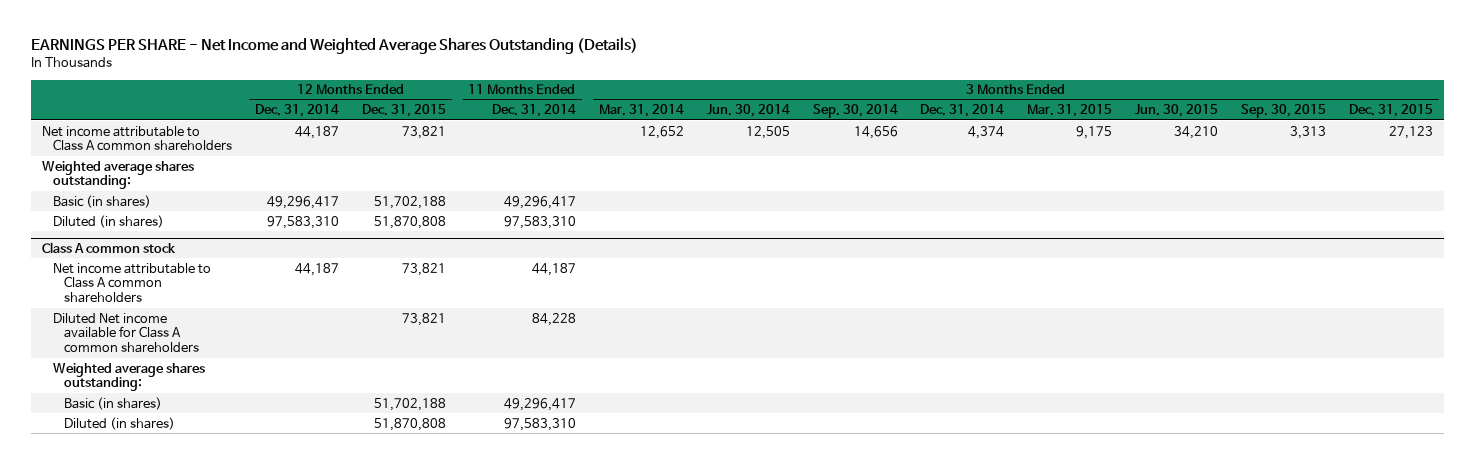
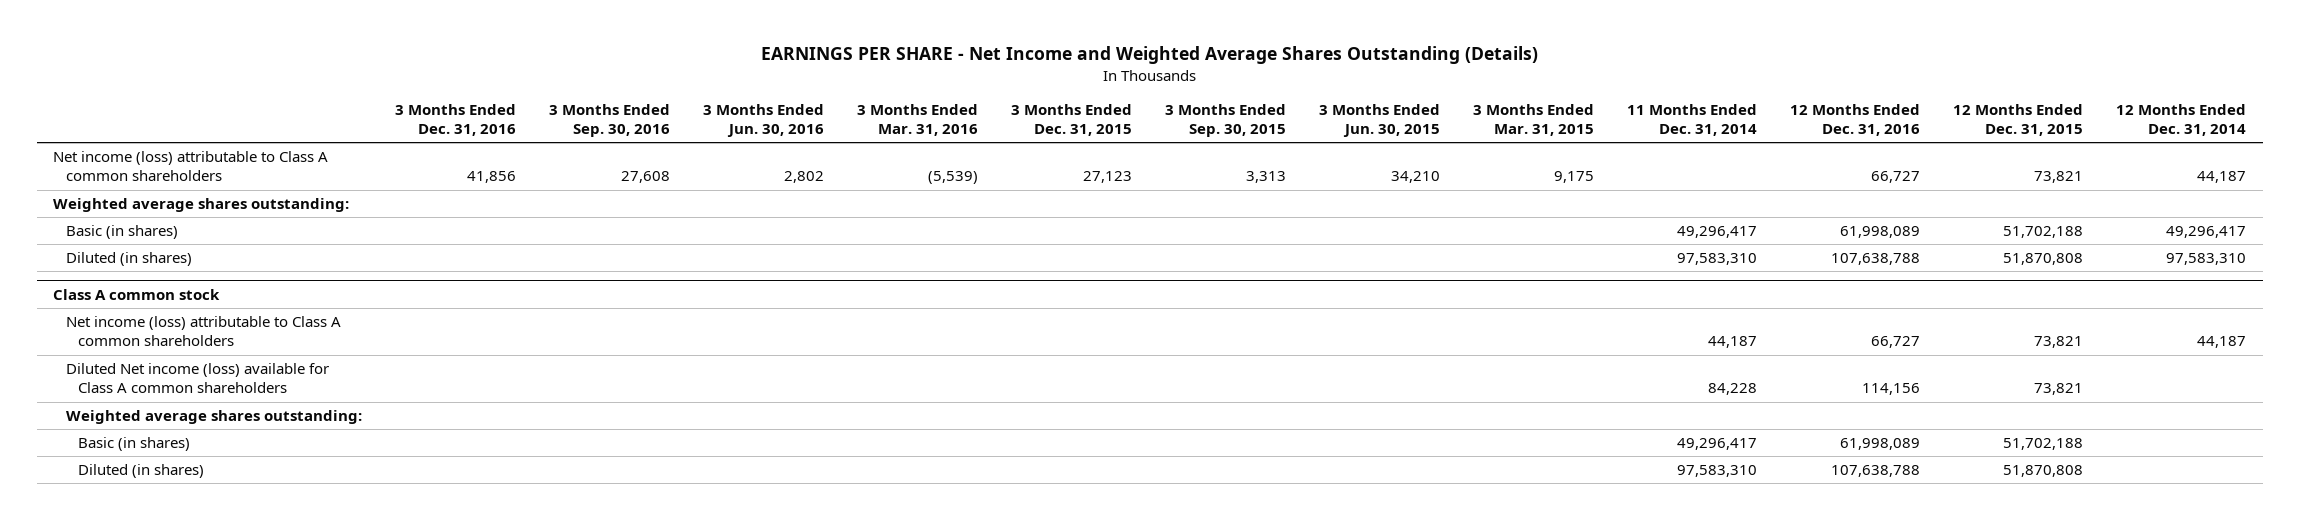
[598,104,684,118] Mar. 31, 2014 -> none
[706,104,790,118] Jun. 30, 2014 -> none
[812,104,898,119] Sep. 30, 2014 -> none
[920,104,1005,118] Dec. 31, 2014 -> none
none -> [394,103,516,137] 3 Months Ended Dec. 31, 2016
none -> [548,103,670,138] 3 Months Ended Sep. 30, 2016
none -> [702,103,824,138] 3 Months Ended Jun. 30, 2016
none -> [856,103,978,137] 3 Months Ended Mar. 31, 2016
none -> [1790,103,1921,137] 12 Months Ended Dec. 31, 2016
[42,125,233,152] Net income attributable to Class A common shareholders -> [53,150,329,182] Net income (loss) attributable to Class A common shareholders
[53,262,212,303] Net income attributable to Class A common shareholders -> [65,315,341,347] Net income (loss) attributable to Class A common shareholders
[53,312,200,353] Diluted Net income available for Class A common shareholders -> [65,362,329,394] Diluted Net income (loss) available for Class A common shareholders

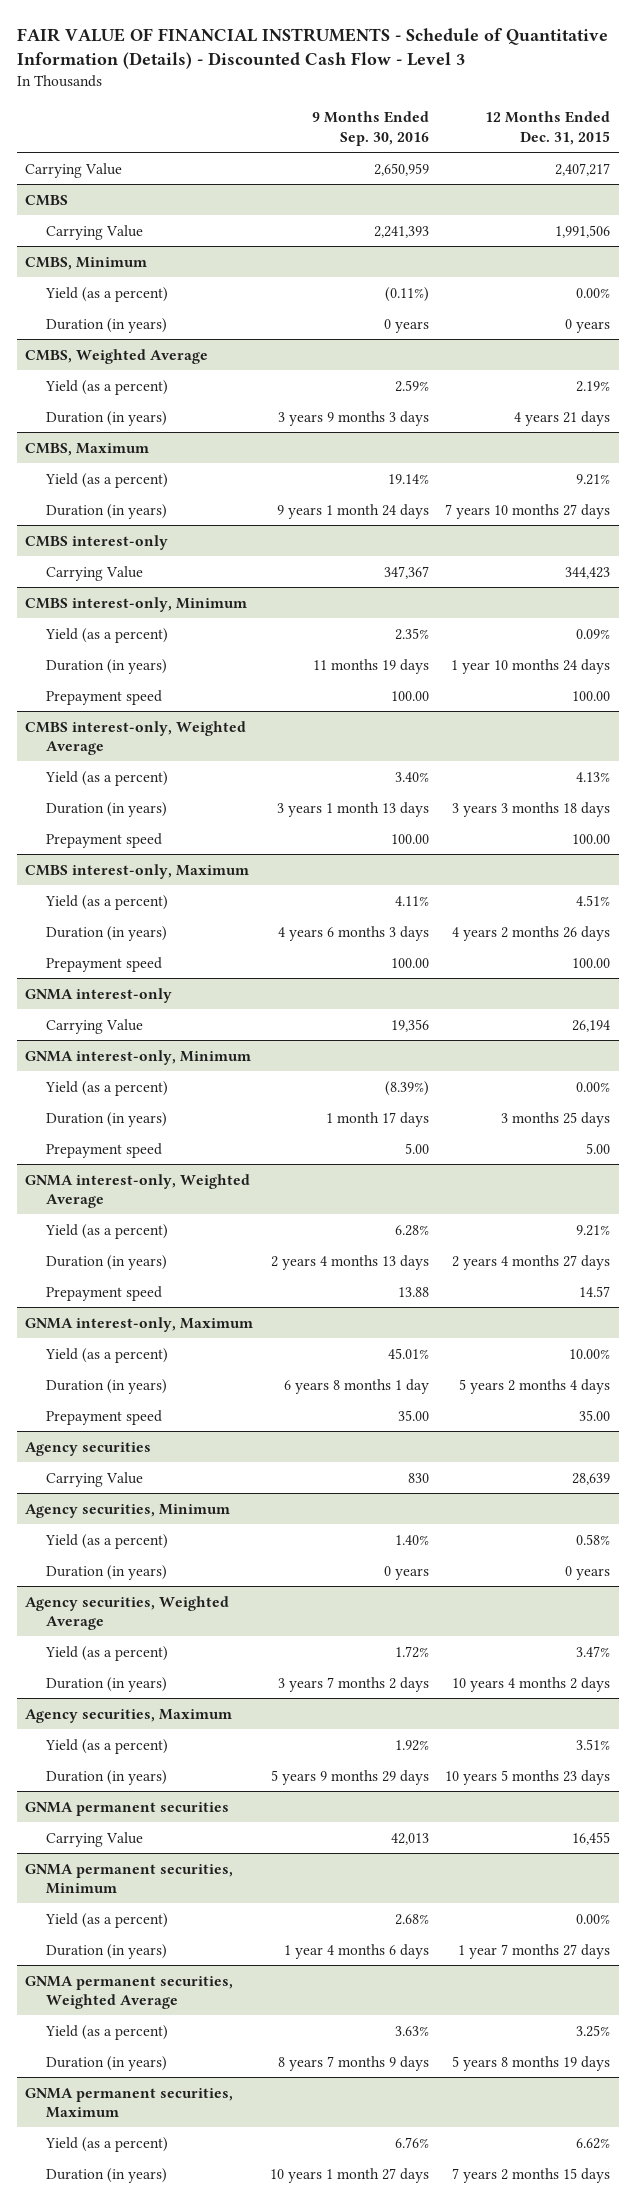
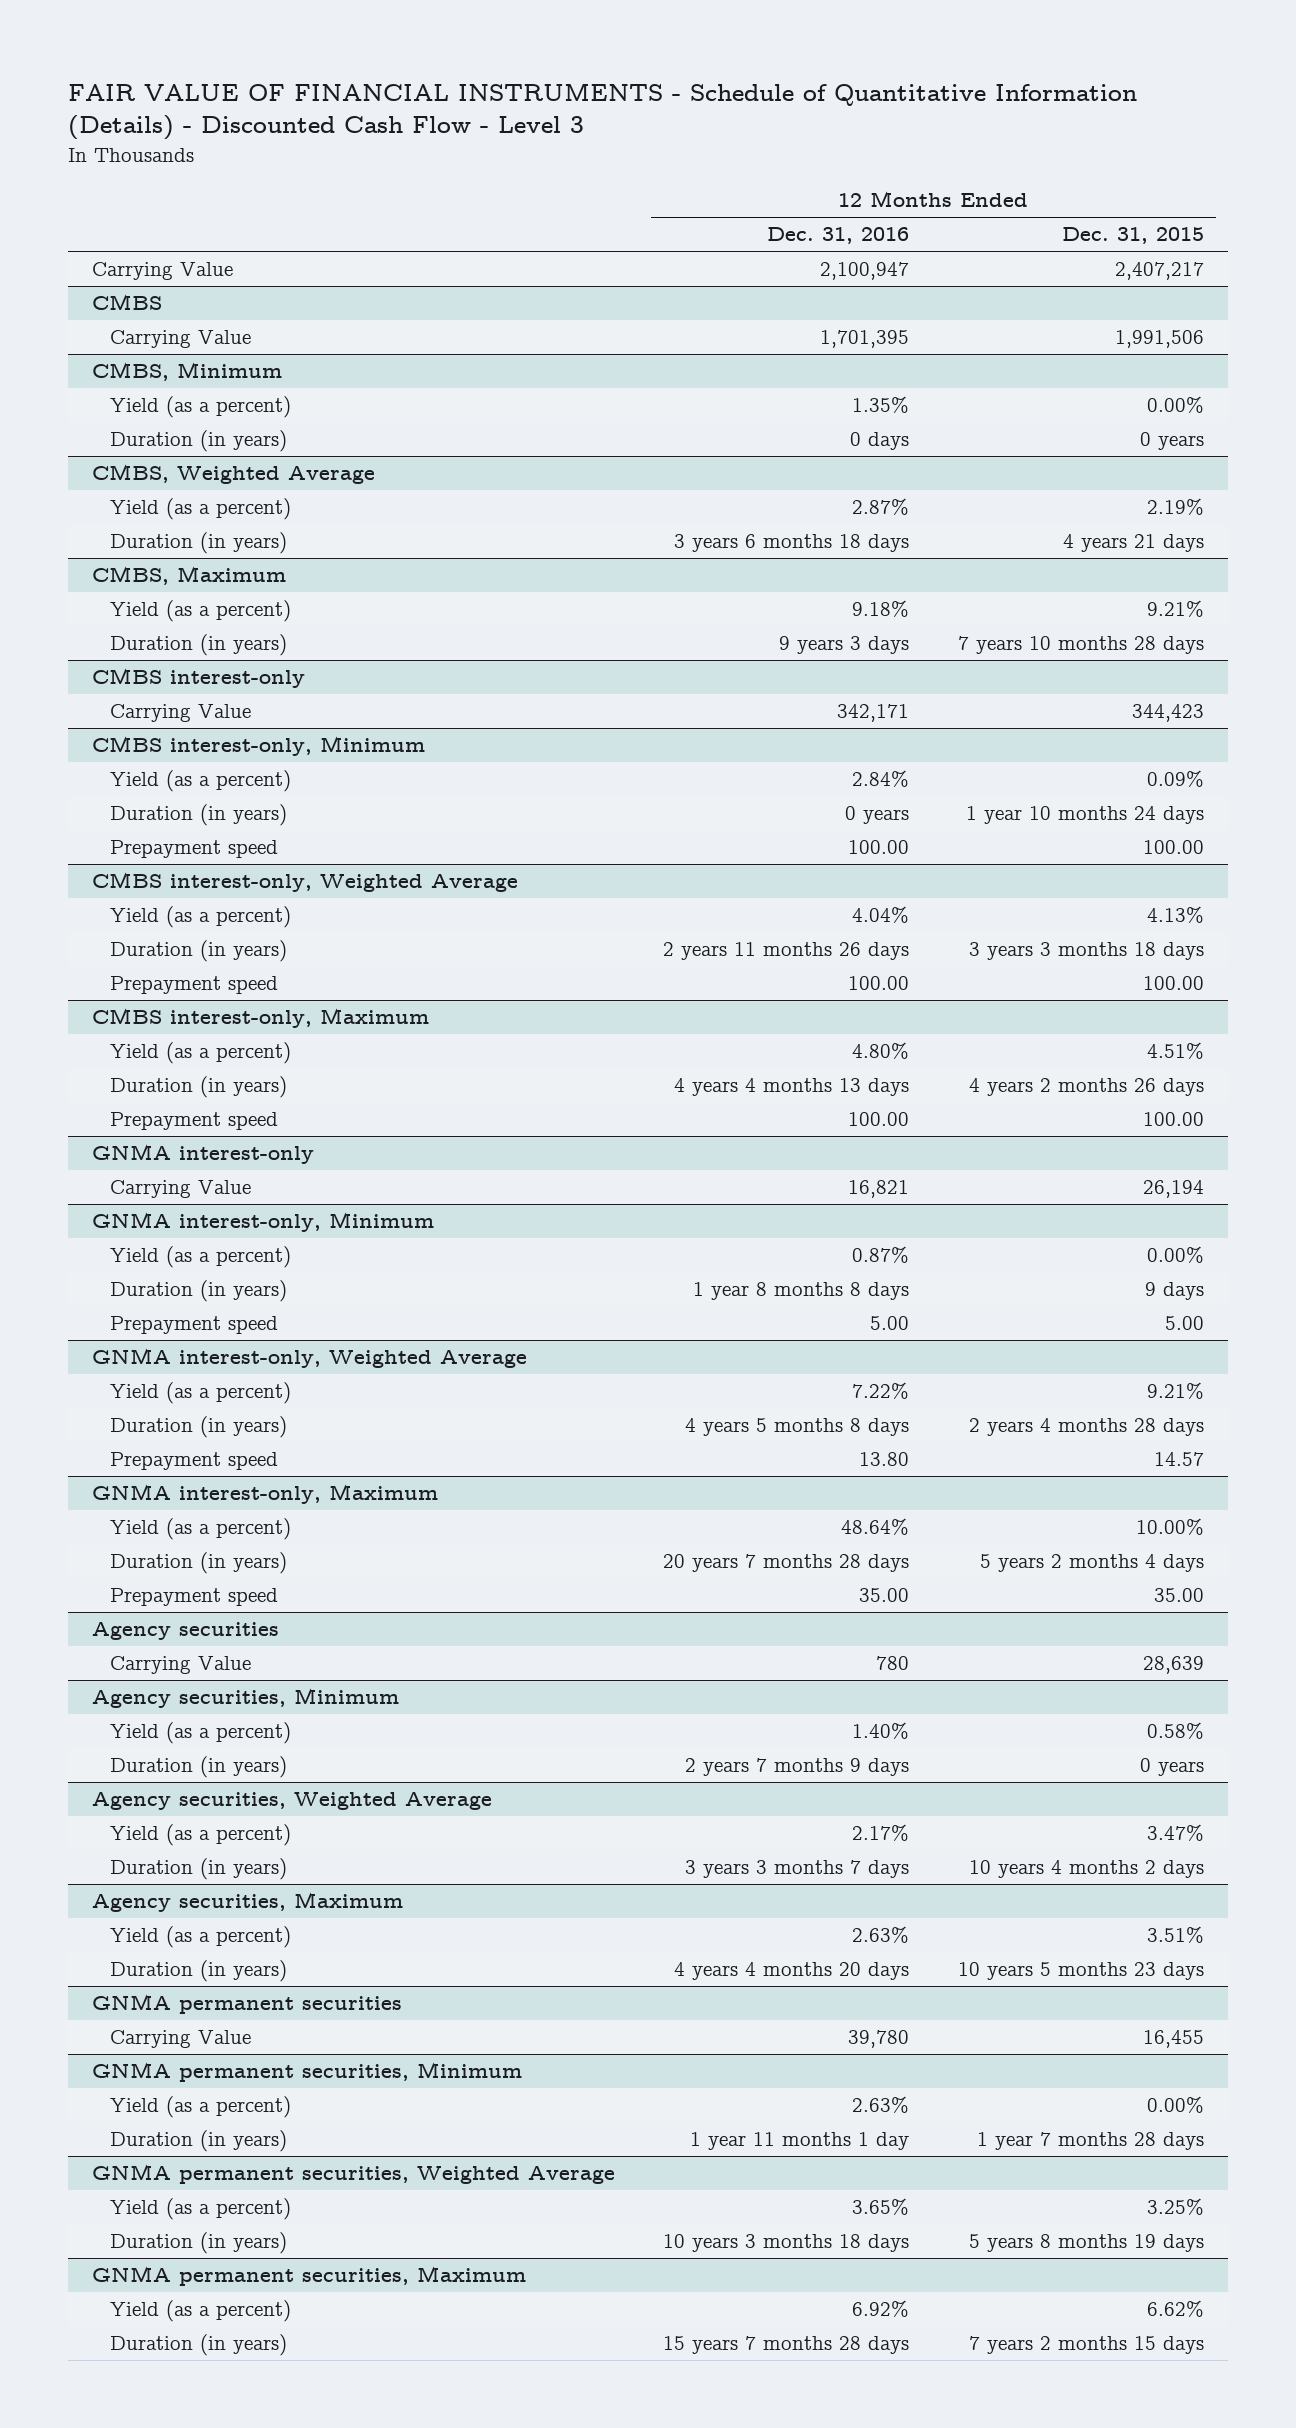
[311,111,429,146] 9 Months Ended Sep. 30, 2016 -> none
none -> [767,227,910,245] Dec. 31, 2016
[445,503,611,519] 7 years 10 months 27 days -> [957,636,1204,655] 7 years 10 months 28 days
[501,1111,611,1127] 3 months 25 days -> [1144,1282,1204,1301] 9 days
[452,1254,611,1270] 2 years 4 months 27 days -> [968,1418,1204,1437] 2 years 4 months 28 days
[458,1943,611,1959] 1 year 7 months 27 days -> [976,2132,1204,2151] 1 year 7 months 28 days

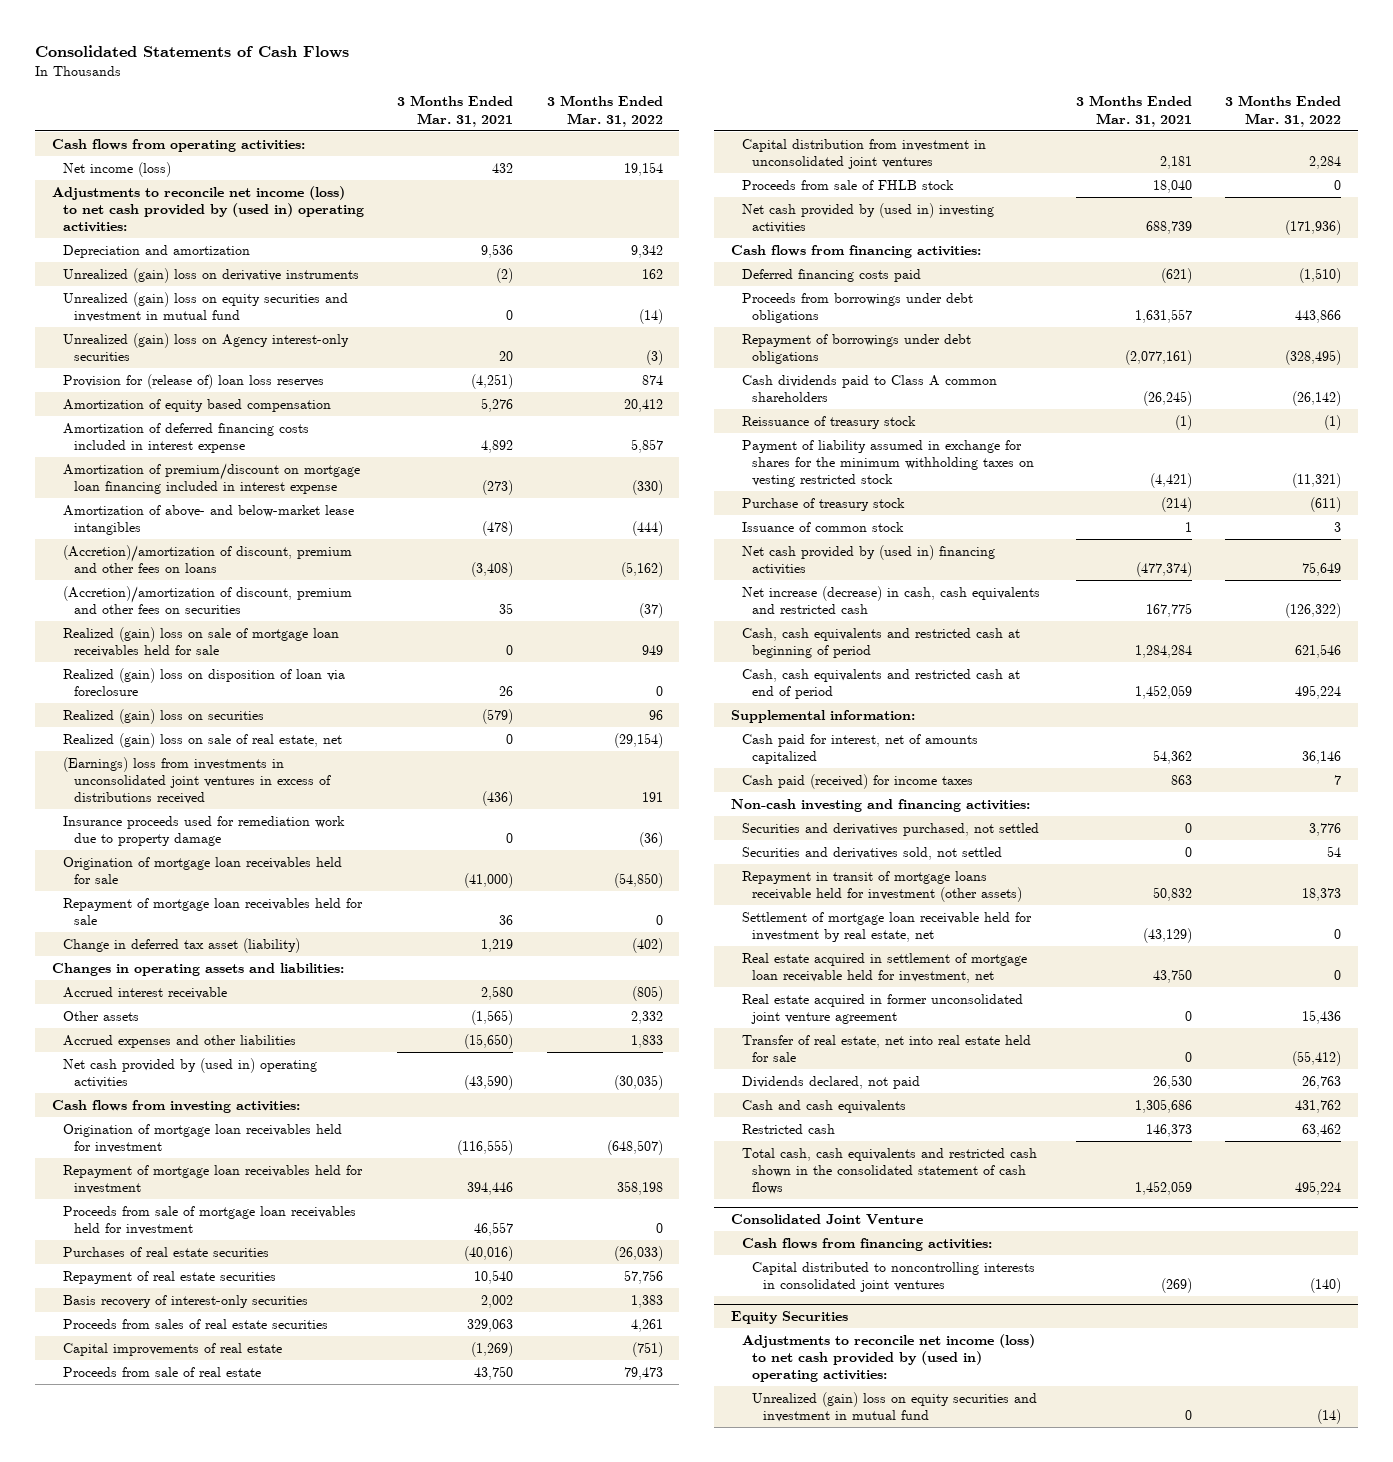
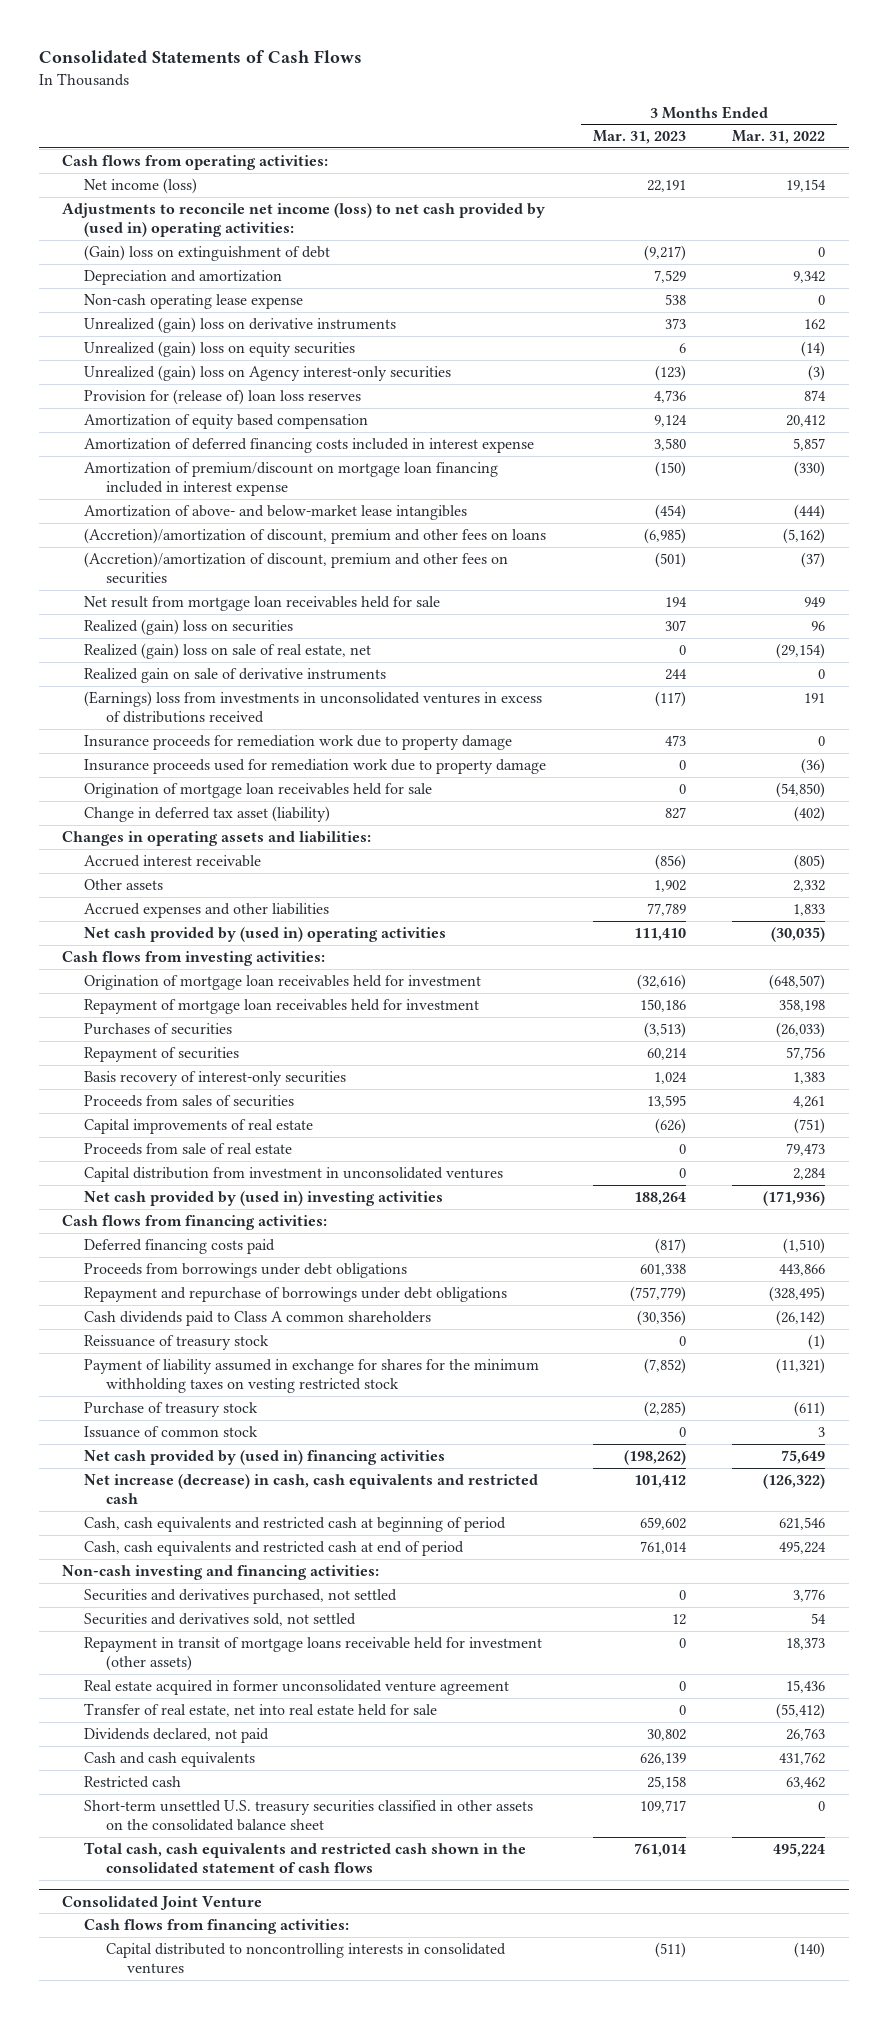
[397,95,514,127] 3 Months Ended Mar. 31, 2021 -> none
none -> [592,130,686,145] Mar. 31, 2023
none -> [83,244,330,261] (Gain) loss on extinguishment of debt
none -> [83,293,303,309] Non-cash operating lease expense
[62,291,348,322] Unrealized (gain) loss on equity securities and investment in mutual fund -> [83,340,355,357] Unrealized (gain) loss on equity securities
[62,667,345,696] Realized (gain) loss on disposition of loan via foreclosure -> none
[62,626,339,657] Realized (gain) loss on sale of mortgage loan receivables held for sale -> [83,595,440,611] Net result from mortgage loan receivables held for sale
none -> [83,667,386,683] Realized gain on sale of derivative instruments
[62,756,331,805] (Earnings) loss from investments in unconsolidated joint ventures in excess of distributions received -> [83,690,542,724] (Earnings) loss from investments in unconsolidated ventures in excess of distributions received
none -> [83,734,512,750] Insurance proceeds for remediation work due to property damage
[62,897,363,925] Repayment of mortgage loan receivables held for sale -> none
[62,1205,356,1235] Proceeds from sale of mortgage loan receivables held for investment -> none
[62,1246,269,1257] Purchases of real estate securities -> [83,1022,232,1035] Purchases of securities
[62,1270,276,1284] Repayment of real estate securities -> [83,1046,239,1062] Repayment of securities
[62,1318,328,1329] Proceeds from sales of real estate securities -> [83,1094,294,1107] Proceeds from sales of securities
[741,179,954,190] Proceeds from sale of FHLB stock -> none
[741,138,986,169] Capital distribution from investment in unconsolidated joint ventures -> [83,1166,503,1182] Capital distribution from investment in unconsolidated ventures
[741,333,971,364] Repayment of borrowings under debt obligations -> [83,1286,507,1302] Repayment and repurchase of borrowings under debt obligations
[730,709,915,723] Supplemental information: -> none
[741,733,978,764] Cash paid for interest, net of amounts capitalized -> none
[741,773,973,789] Cash paid (received) for income taxes -> none
[741,911,1032,942] Settlement of mortgage loan receivable held for investment by real estate, net -> none
[741,952,1027,983] Real estate acquired in settlement of mortgage loan receivable held for investment, net -> none
[741,993,1023,1024] Real estate acquired in former unconsolidated joint venture agreement -> [83,1679,509,1695] Real estate acquired in former unconsolidated venture agreement
none -> [83,1799,533,1832] Short-term unsettled U.S. treasury securities classified in other assets on the consolidated balance sheet
[730,1311,848,1325] Equity Securities -> none
[741,1333,1035,1383] Adjustments to reconcile net income (loss) to net cash provided by (used in) operating activities: -> none
[752,1391,1038,1422] Unrealized (gain) loss on equity securities and investment in mutual fund -> none
[752,1261,1036,1292] Capital distributed to noncontrolling interests in consolidated joint ventures -> [105,1942,506,1975] Capital distributed to noncontrolling interests in consolidated ventures

